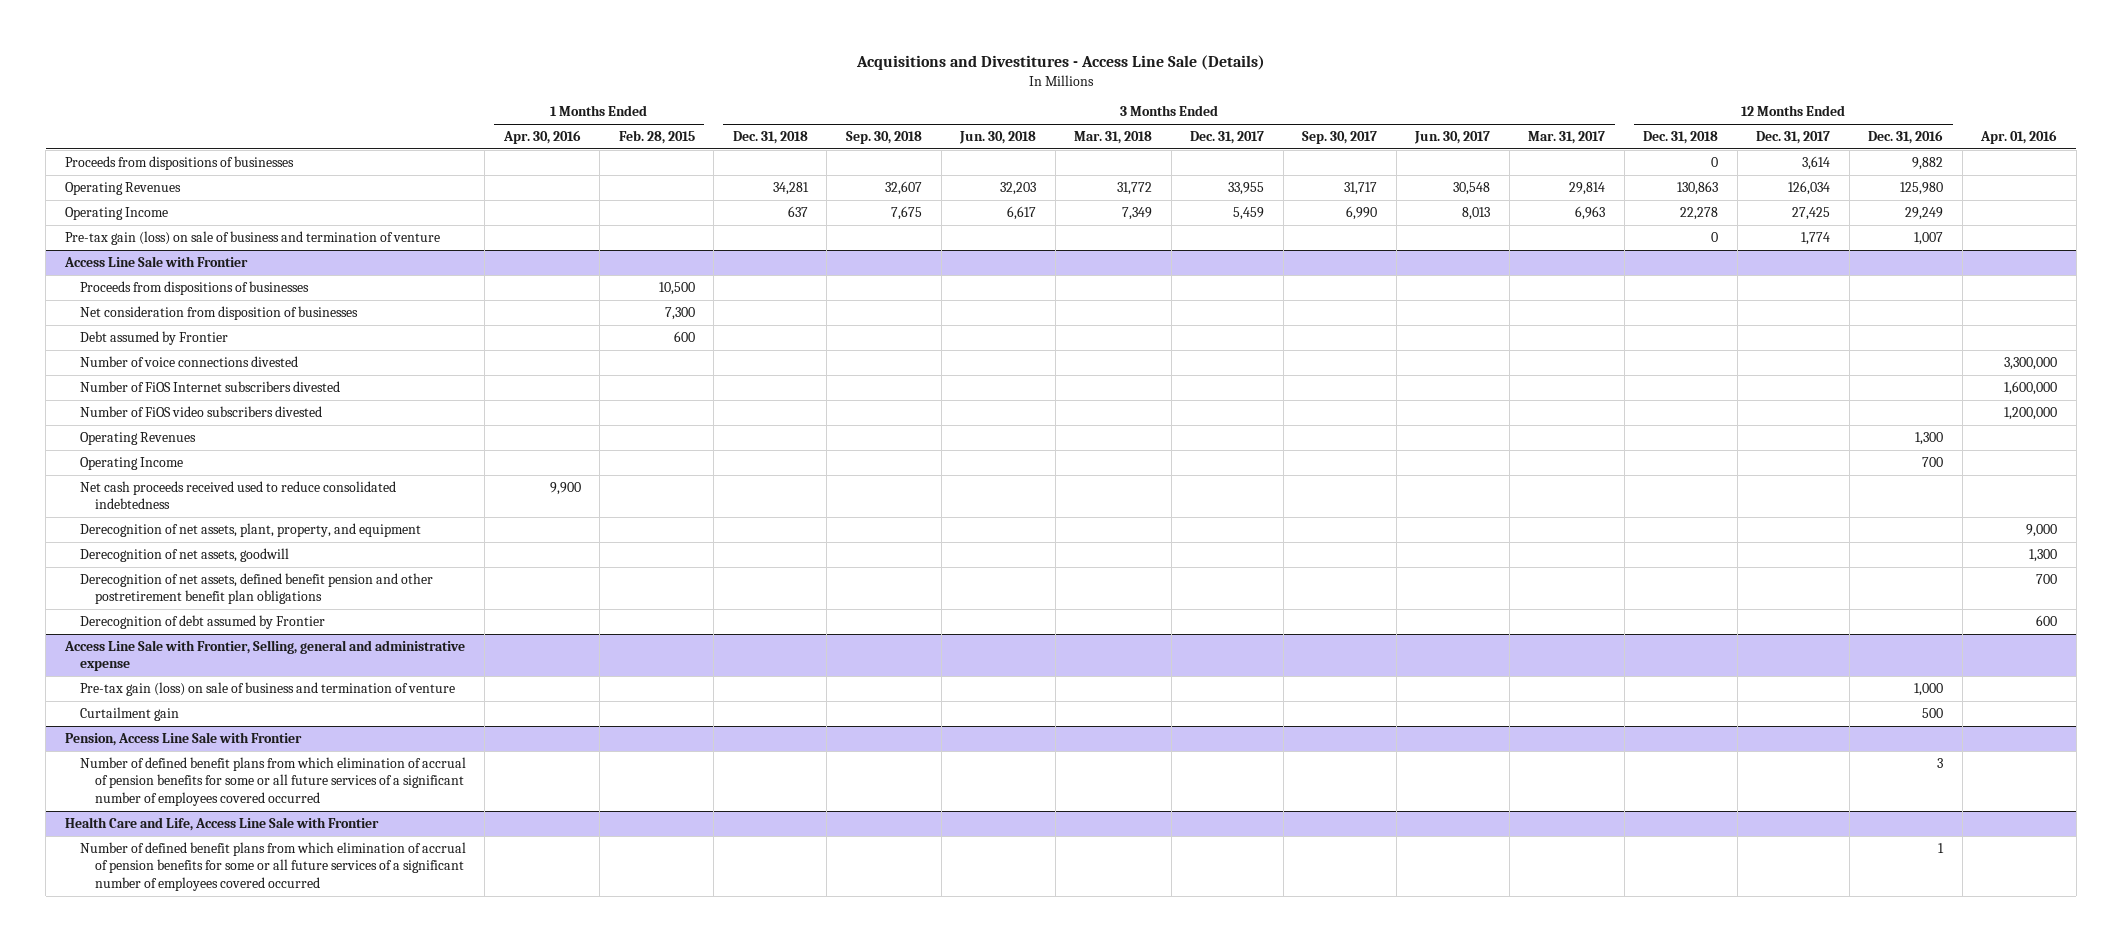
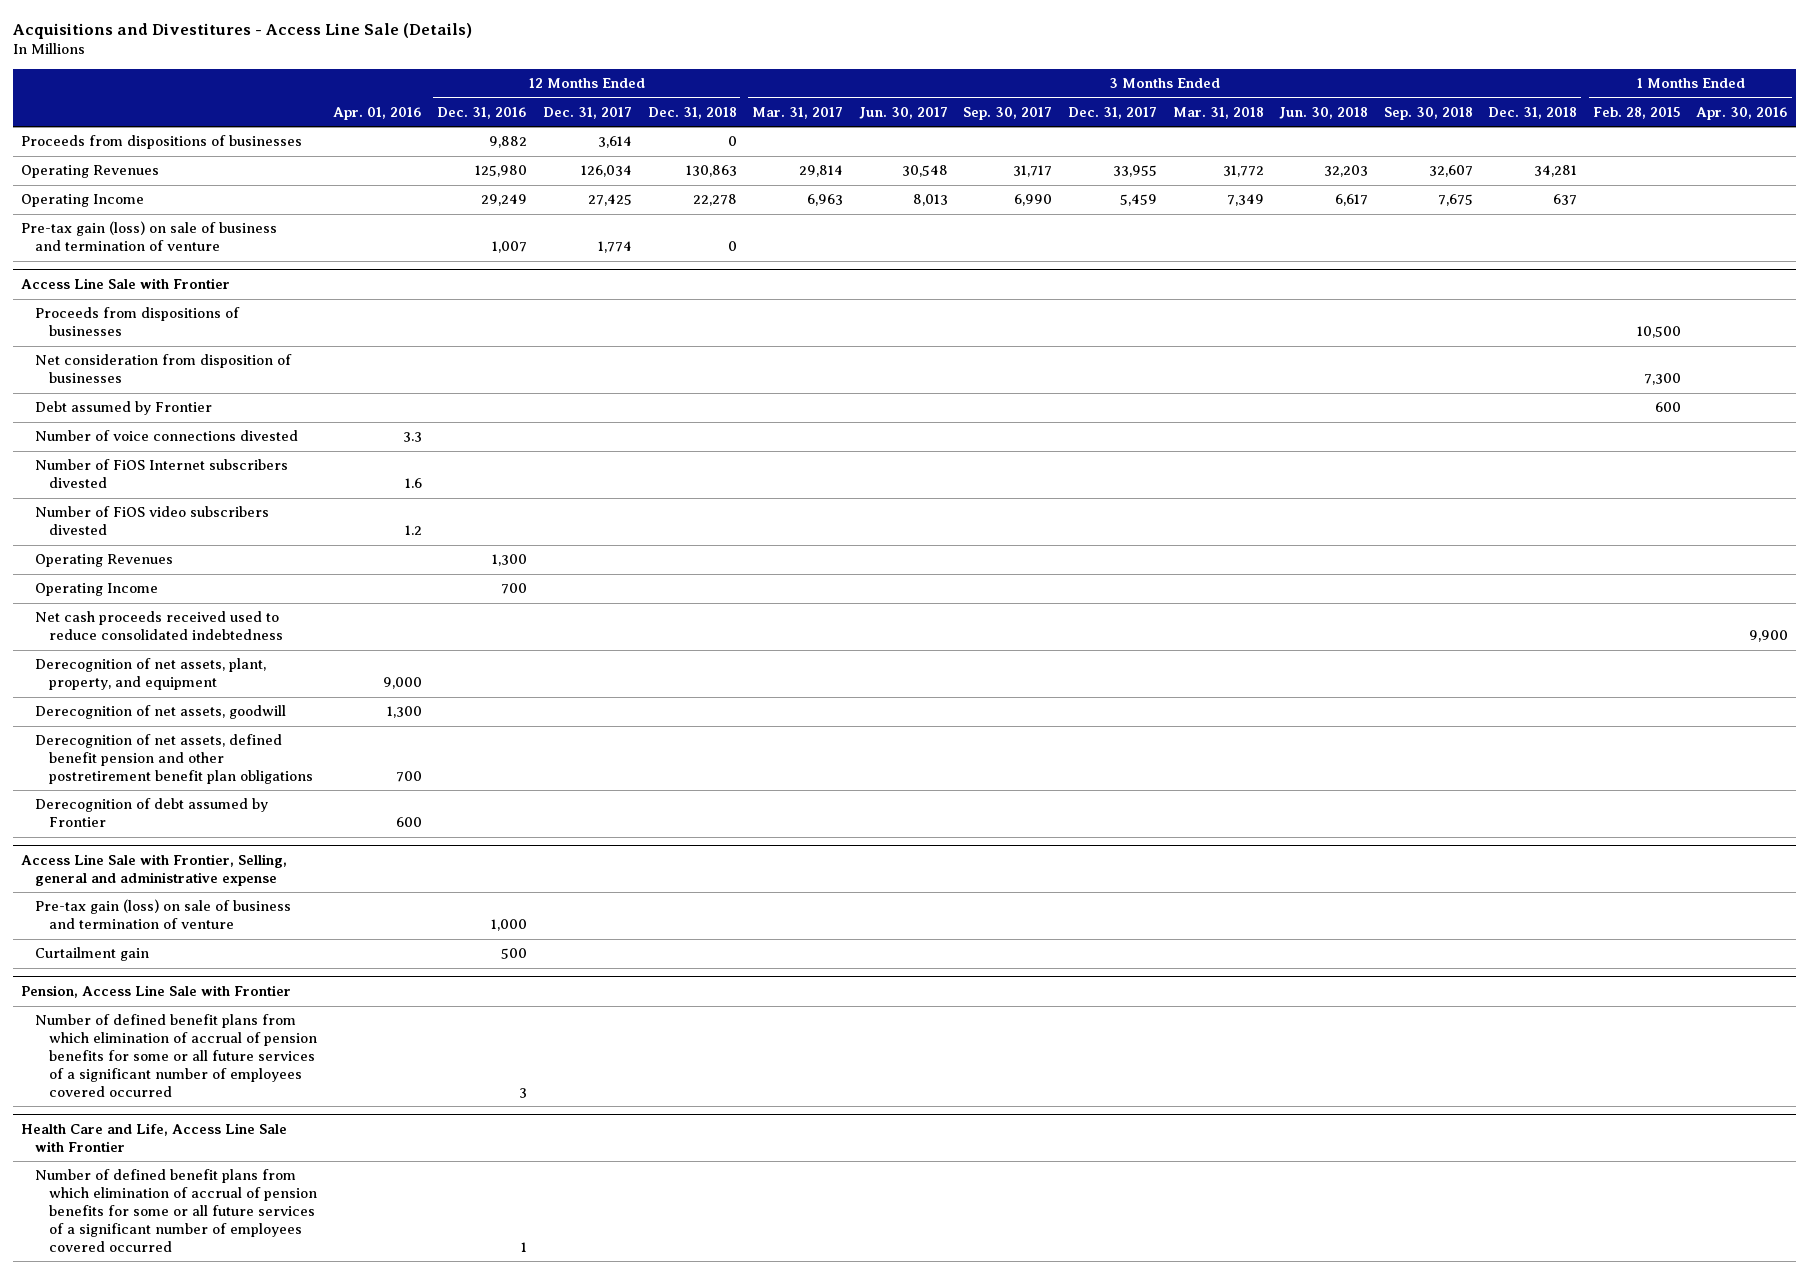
[2004,356,2058,370] 3,300,000 -> [402,432,422,443] 3.3
[2004,380,2058,395] 1,600,000 -> [404,478,422,489] 1.6
[2004,406,2058,420] 1,200,000 -> [404,525,422,536] 1.2

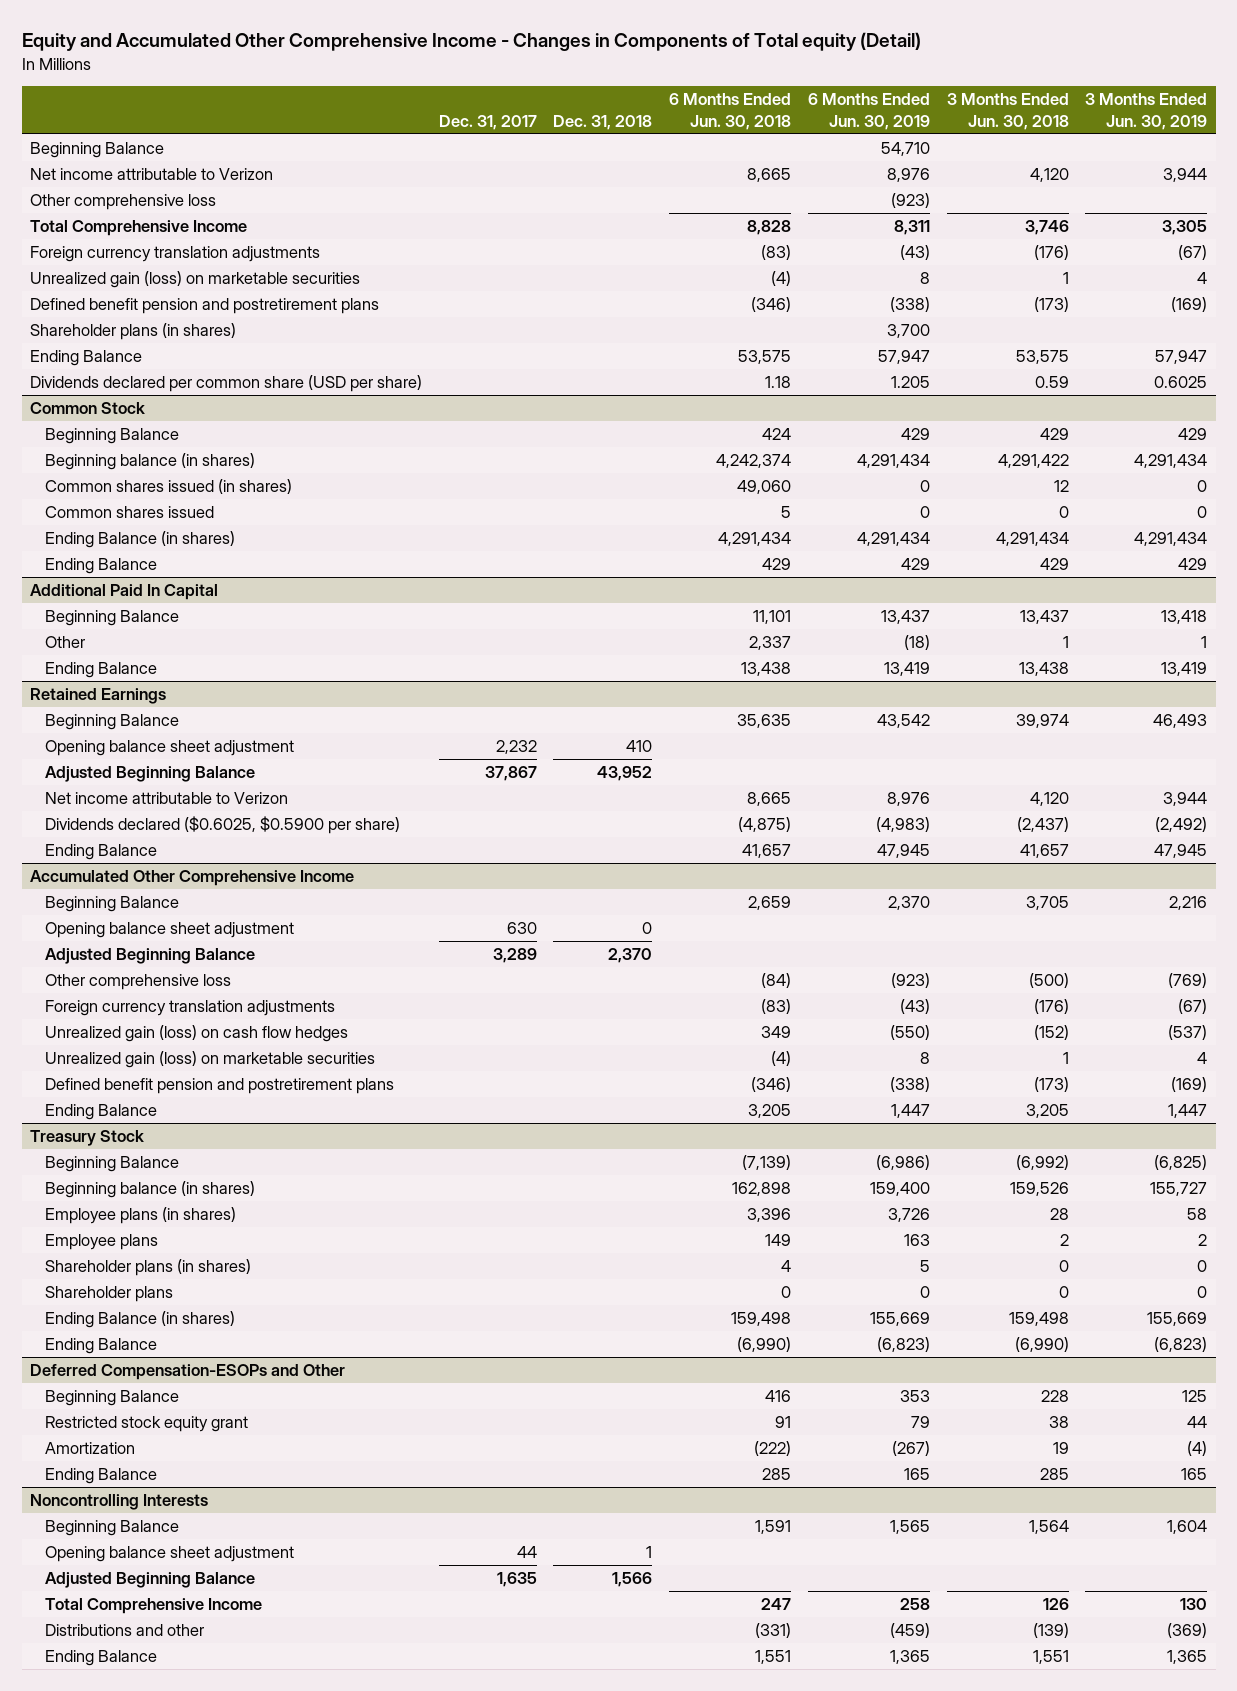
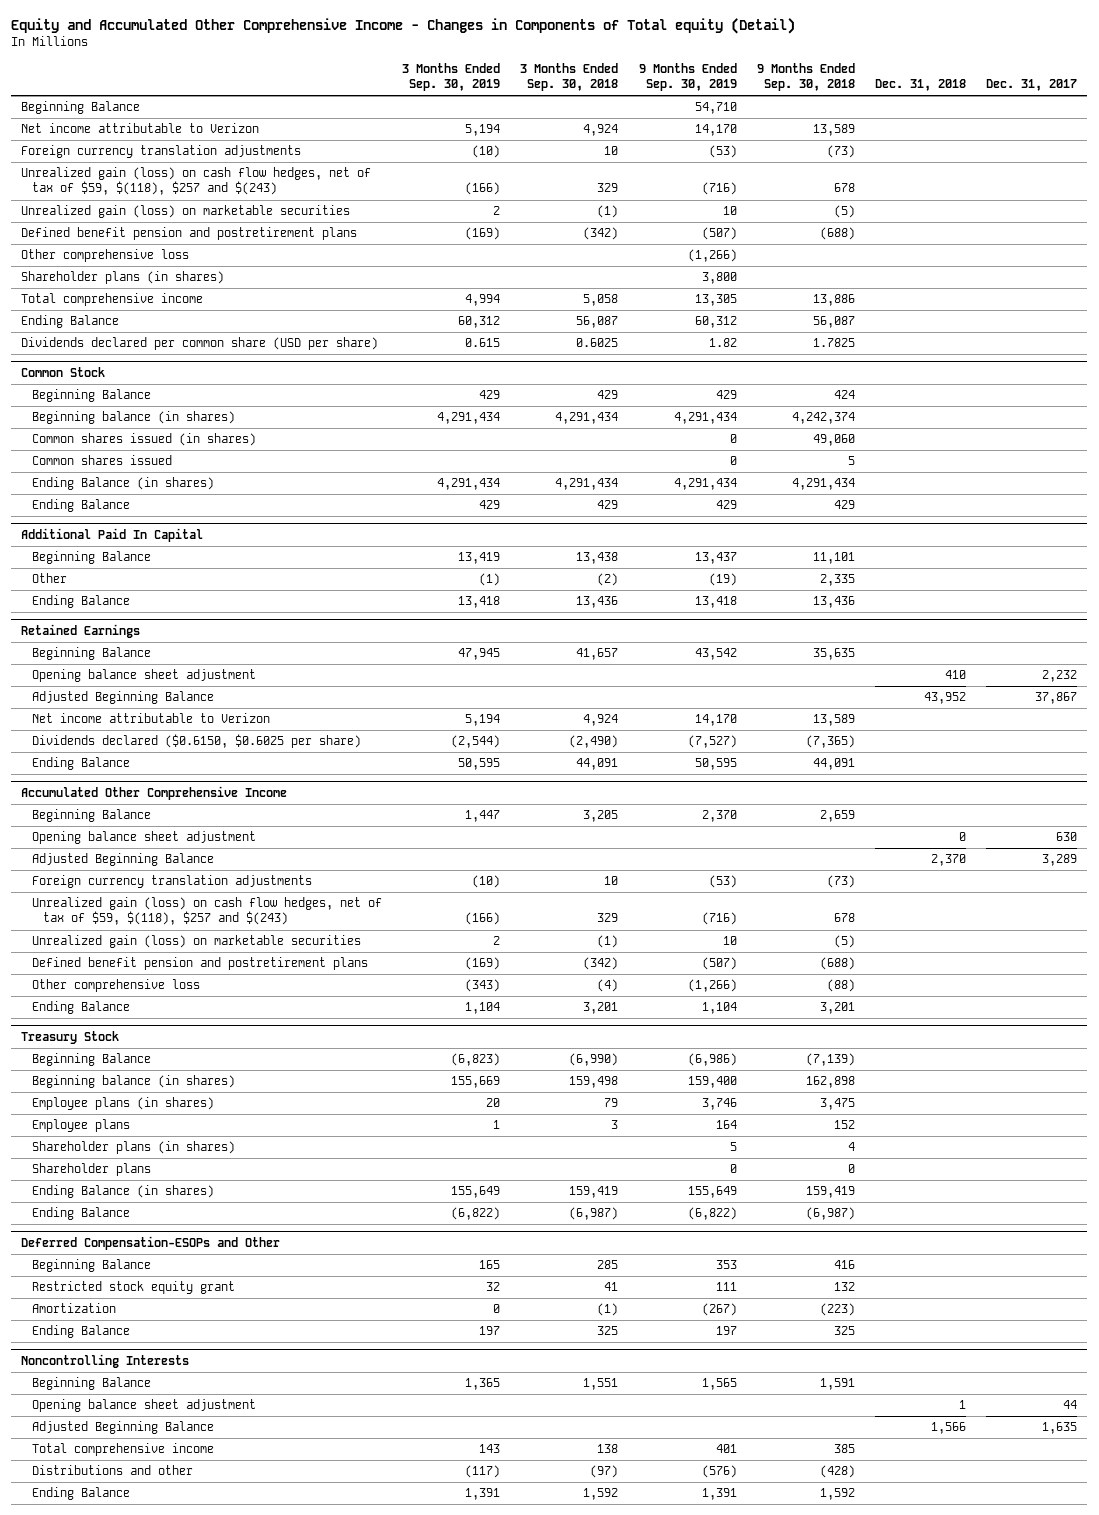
[669,93,792,130] 6 Months Ended Jun. 30, 2018 -> none
[807,93,930,130] 6 Months Ended Jun. 30, 2019 -> none
[946,93,1069,130] 3 Months Ended Jun. 30, 2018 -> none
[1085,93,1208,130] 3 Months Ended Jun. 30, 2019 -> none
none -> [402,63,501,92] 3 Months Ended Sep. 30, 2019
none -> [520,63,619,92] 3 Months Ended Sep. 30, 2018
none -> [638,63,737,92] 9 Months Ended Sep. 30, 2019
none -> [756,63,855,92] 9 Months Ended Sep. 30, 2018
[29,220,247,237] Total Comprehensive Income -> none
none -> [21,167,372,196] Unrealized gain (loss) on cash flow hedges, net of tax of $59, $(118), $257 and $(243)
[29,194,216,211] Other comprehensive loss -> [21,249,190,263] Other comprehensive loss
none -> [21,293,204,307] Total comprehensive income
[44,816,400,835] Dividends declared ($0.6025, $0.5900 per share) -> [32,734,362,749] Dividends declared ($0.6150, $0.6025 per share)
[44,1025,348,1043] Unrealized gain (loss) on cash flow hedges -> none
none -> [32,897,383,926] Unrealized gain (loss) on cash flow hedges, net of tax of $59, $(118), $257 and $(243)
[44,974,231,991] Other comprehensive loss -> [32,979,201,993] Other comprehensive loss
[44,1598,262,1615] Total Comprehensive Income -> [32,1443,215,1457] Total comprehensive income

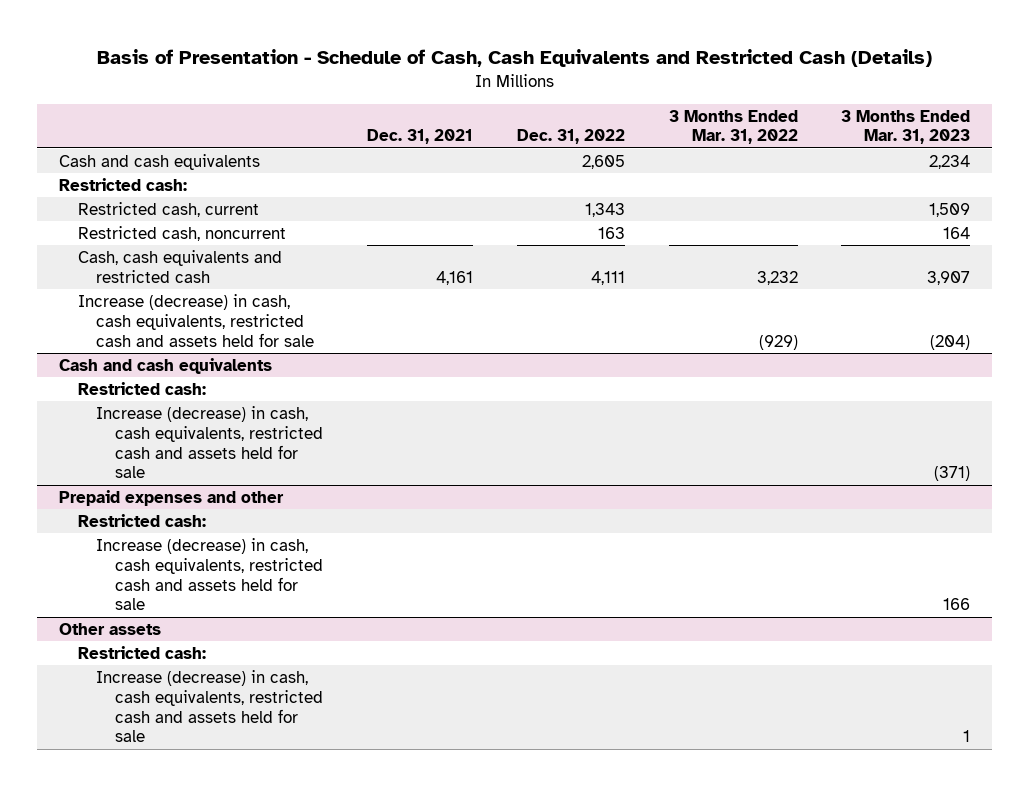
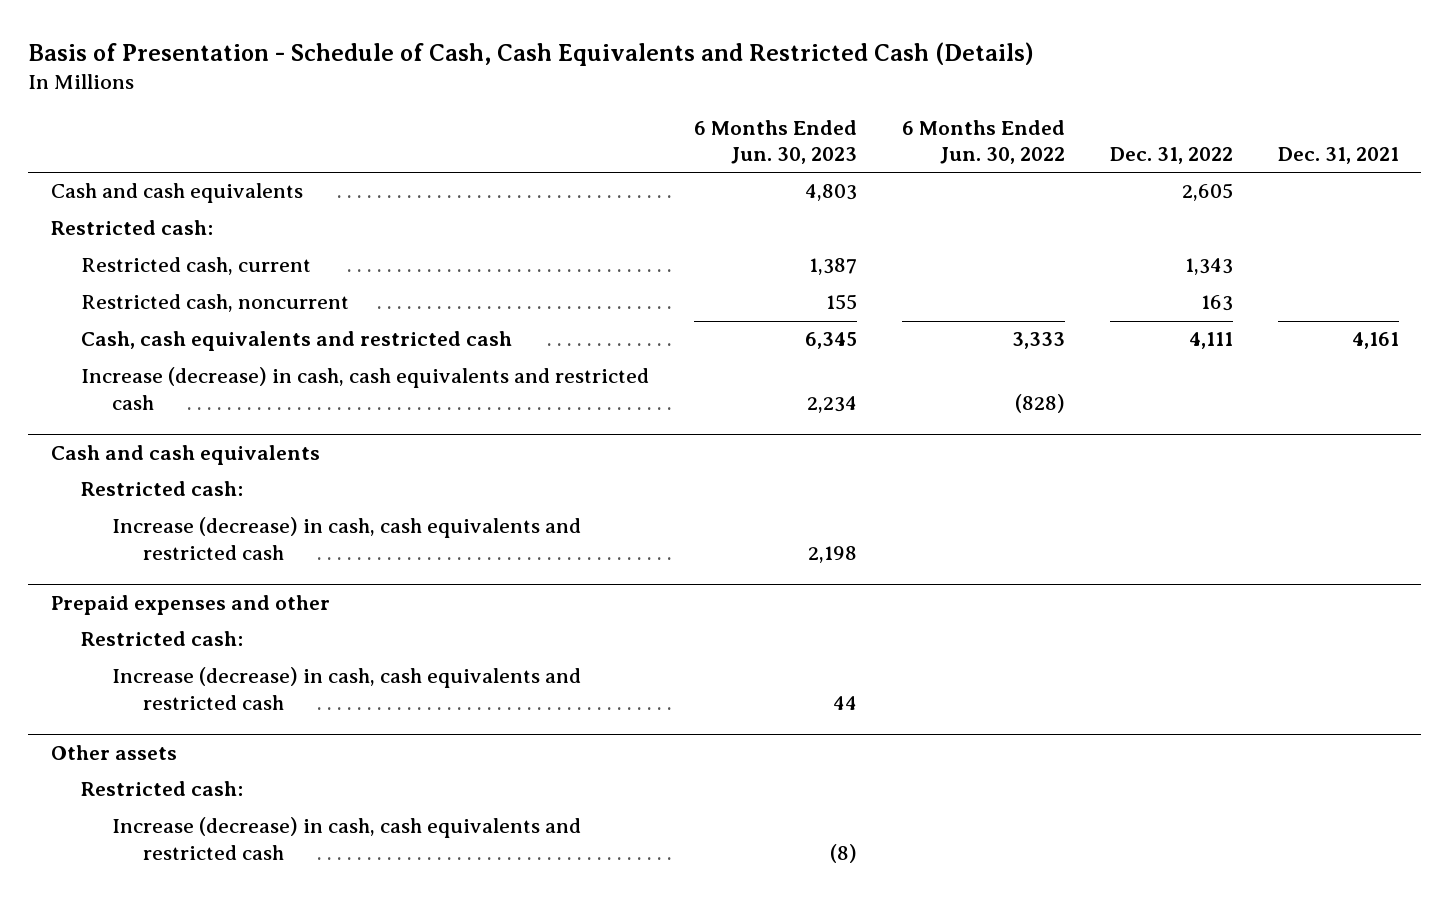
[668,109,798,145] 3 Months Ended Mar. 31, 2022 -> none
[841,109,971,145] 3 Months Ended Mar. 31, 2023 -> none
none -> [694,120,858,165] 6 Months Ended Jun. 30, 2023
none -> [902,120,1066,165] 6 Months Ended Jun. 30, 2022
[77,293,315,347] Increase (decrease) in cash, cash equivalents, restricted cash and assets held for sale -> [81,367,650,410] Increase (decrease) in cash, cash equivalents and restricted cash
[96,405,323,479] Increase (decrease) in cash, cash equivalents, restricted cash and assets held for sale -> [112,517,582,560] Increase (decrease) in cash, cash equivalents and restricted cash
[96,537,323,611] Increase (decrease) in cash, cash equivalents, restricted cash and assets held for sale -> [112,667,582,710] Increase (decrease) in cash, cash equivalents and restricted cash
[96,669,323,743] Increase (decrease) in cash, cash equivalents, restricted cash and assets held for sale -> [112,817,582,860] Increase (decrease) in cash, cash equivalents and restricted cash

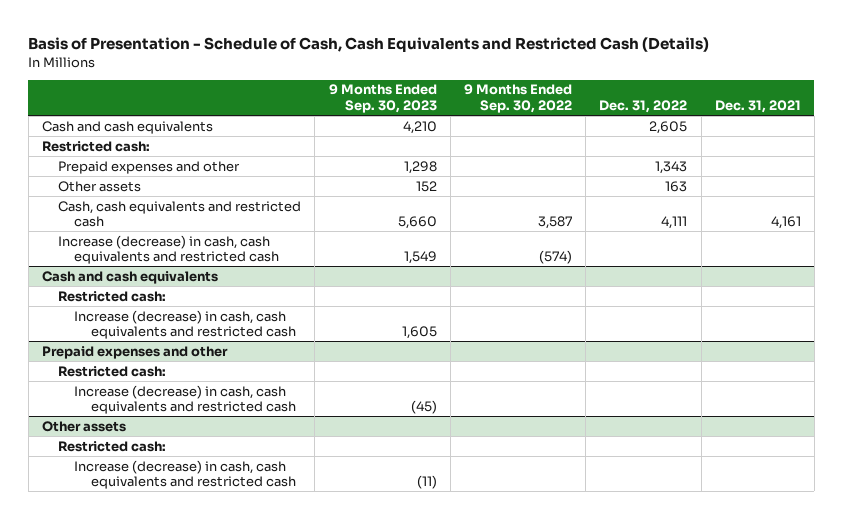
[694,120,858,165] 6 Months Ended Jun. 30, 2023 -> none
[902,120,1066,165] 6 Months Ended Jun. 30, 2022 -> none
none -> [328,84,437,113] 9 Months Ended Sep. 30, 2023
none -> [463,84,572,113] 9 Months Ended Sep. 30, 2022
[81,257,312,276] Restricted cash, current -> [58,160,241,174] Prepaid expenses and other
[81,294,350,313] Restricted cash, noncurrent -> [58,180,142,192] Other assets

